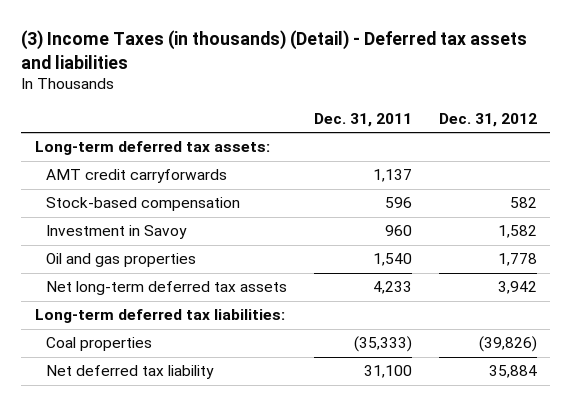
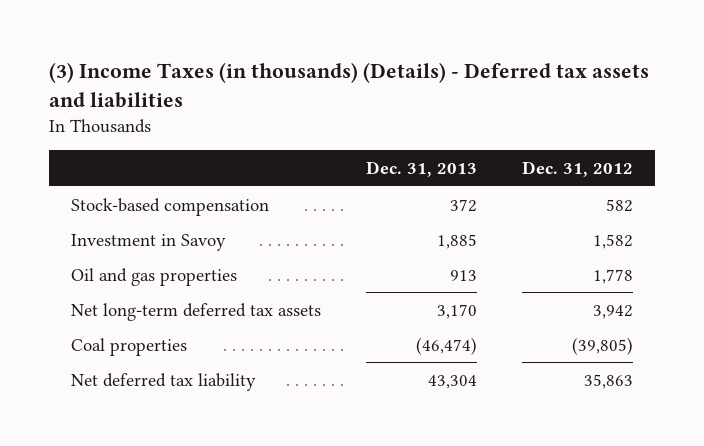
[21,29,528,69] (3) Income Taxes (in thousands) (Detail) - Deferred tax assets and liabilities -> [48,61,649,108] (3) Income Taxes (in thousands) (Details) - Deferred tax assets and liabilities
[313,112,412,127] Dec. 31, 2011 -> none
none -> [366,160,478,177] Dec. 31, 2013
[34,141,270,156] Long-term deferred tax assets: -> none
[46,169,228,184] AMT credit carryforwards -> none
[34,309,285,324] Long-term deferred tax liabilities: -> none
[478,336,537,353] (39,826) -> [571,336,633,355] (39,805)
[488,365,537,379] 35,884 -> [583,373,633,389] 35,863

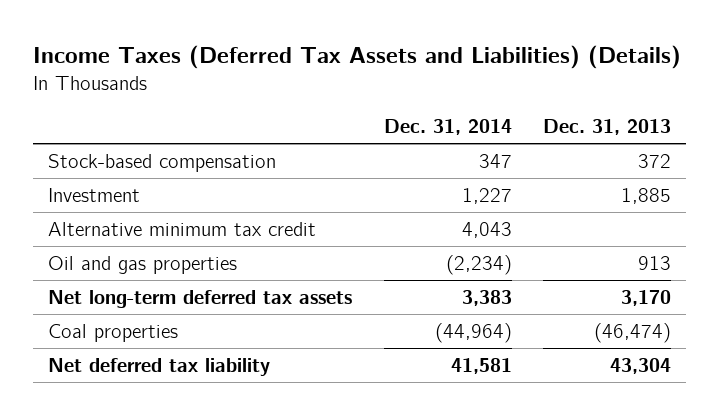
[48,61,649,108] (3) Income Taxes (in thousands) (Details) - Deferred tax assets and liabilities -> [32,45,681,70] Income Taxes (Deferred Tax Assets and Liabilities) (Details)
[521,160,633,177] Dec. 31, 2012 -> none
none -> [383,118,512,135] Dec. 31, 2014
[71,233,227,251] Investment in Savoy -> [48,187,141,202] Investment
none -> [48,221,317,236] Alternative minimum tax credit

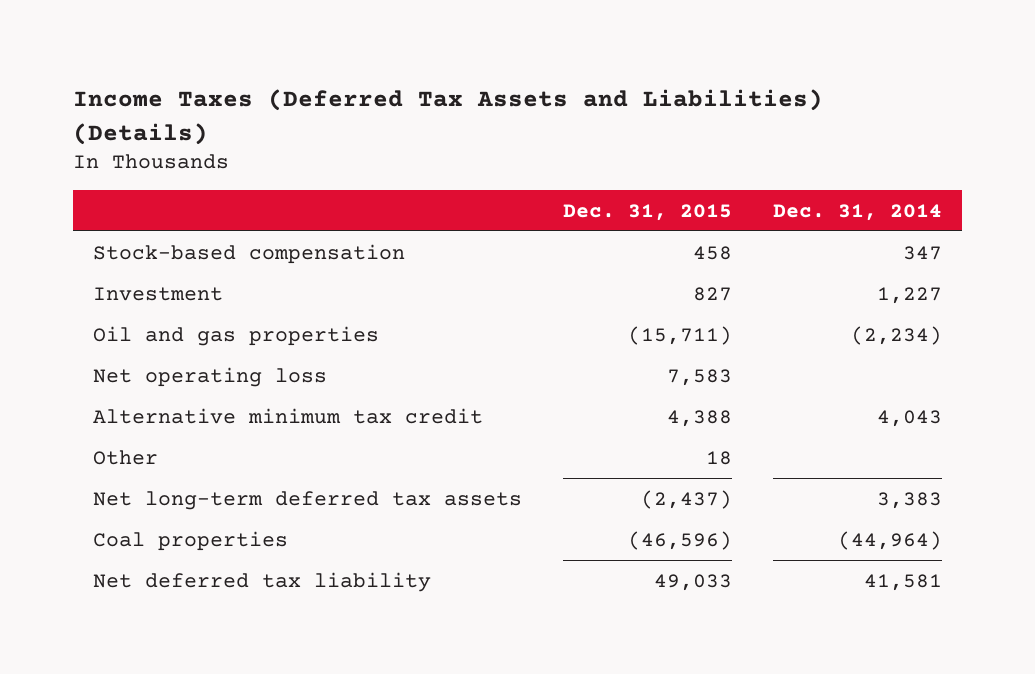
[542,118,671,135] Dec. 31, 2013 -> none
none -> [563,203,733,221] Dec. 31, 2015
none -> [93,366,328,387] Net operating loss
[48,221,317,236] Alternative minimum tax credit -> [93,407,484,424] Alternative minimum tax credit
none -> [93,449,159,465] Other

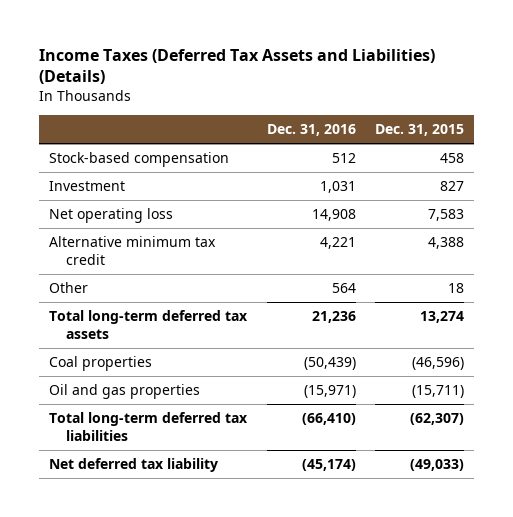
[772,203,942,221] Dec. 31, 2014 -> none
none -> [266,124,356,137] Dec. 31, 2016
[93,490,523,510] Net long-term deferred tax assets -> [49,310,249,339] Total long-term deferred tax assets
[641,489,733,509] (2,437) -> [420,311,465,324] 13,274
[93,325,380,346] Oil and gas properties -> [49,384,201,400] Oil and gas properties
none -> [49,412,249,441] Total long-term deferred tax liabilities
[654,573,733,591] 49,033 -> [410,459,465,472] (49,033)

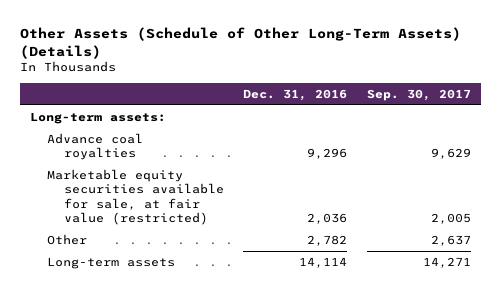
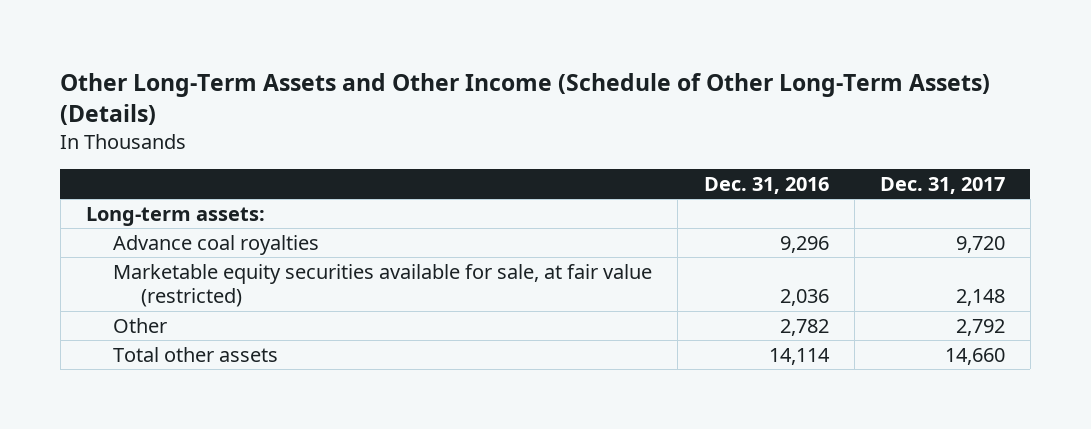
[20,26,462,59] Other Assets (Schedule of Other Long-Term Assets) (Details) -> [60,73,991,126] Other Long-Term Assets and Other Income (Schedule of Other Long-Term Assets) (Details)
[367,88,472,101] Sep. 30, 2017 -> none
none -> [879,176,1005,194] Dec. 31, 2017
[46,257,175,270] Long-term assets -> [113,346,279,362] Total other assets

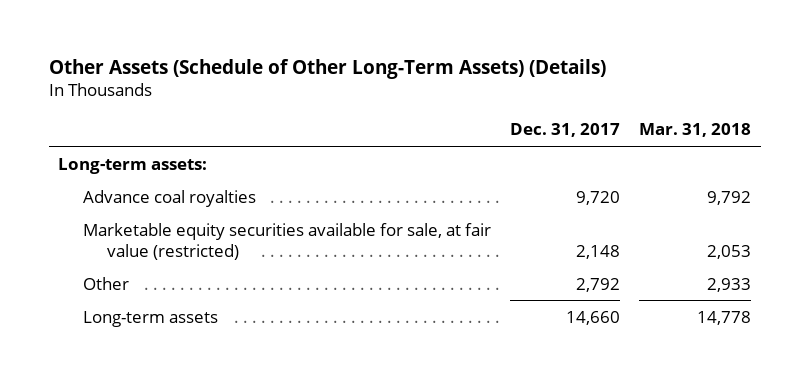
[60,73,991,126] Other Long-Term Assets and Other Income (Schedule of Other Long-Term Assets) (Details) -> [48,59,606,80] Other Assets (Schedule of Other Long-Term Assets) (Details)
[703,176,829,194] Dec. 31, 2016 -> none
none -> [639,123,752,138] Mar. 31, 2018
[113,346,279,362] Total other assets -> [82,310,218,327] Long-term assets

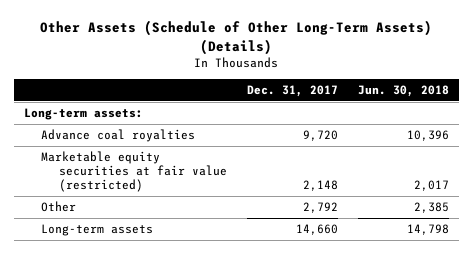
[639,123,752,138] Mar. 31, 2018 -> none
none -> [357,84,449,97] Jun. 30, 2018
[82,222,491,260] Marketable equity securities available for sale, at fair value (restricted) -> [41,151,227,193] Marketable equity securities at fair value (restricted)

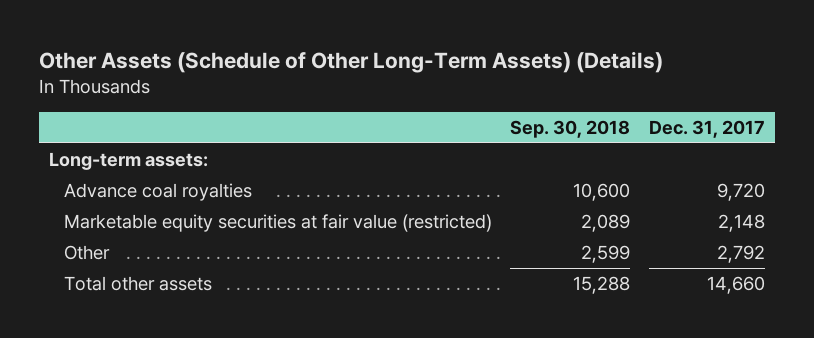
[357,84,449,97] Jun. 30, 2018 -> none
none -> [510,119,631,138] Sep. 30, 2018
[41,224,154,237] Long-term assets -> [63,276,212,292] Total other assets

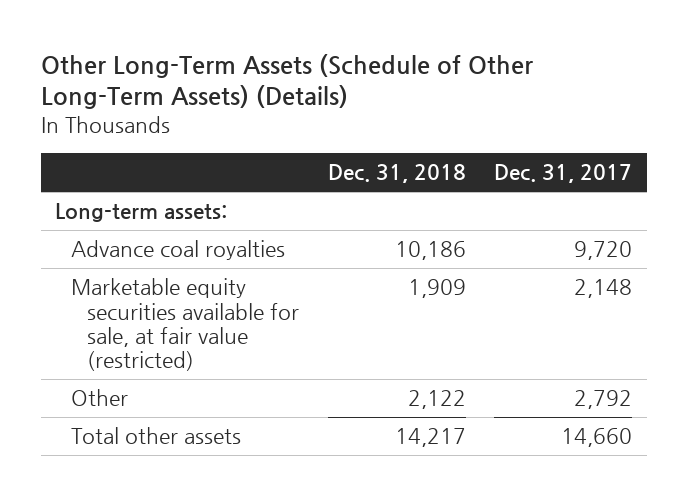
[39,51,664,74] Other Assets (Schedule of Other Long-Term Assets) (Details) -> [40,53,533,110] Other Long-Term Assets (Schedule of Other Long-Term Assets) (Details)
[510,119,631,138] Sep. 30, 2018 -> none
none -> [327,163,466,183] Dec. 31, 2018
[63,214,492,233] Marketable equity securities at fair value (restricted) -> [70,278,299,371] Marketable equity securities available for sale, at fair value (restricted)

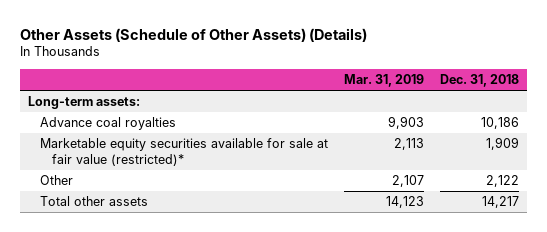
[40,53,533,110] Other Long-Term Assets (Schedule of Other Long-Term Assets) (Details) -> [20,27,368,42] Other Assets (Schedule of Other Assets) (Details)
[494,163,633,183] Dec. 31, 2017 -> none
none -> [343,74,424,88] Mar. 31, 2019
[70,278,299,371] Marketable equity securities available for sale, at fair value (restricted) -> [40,138,329,166] Marketable equity securities available for sale at fair value (restricted)*

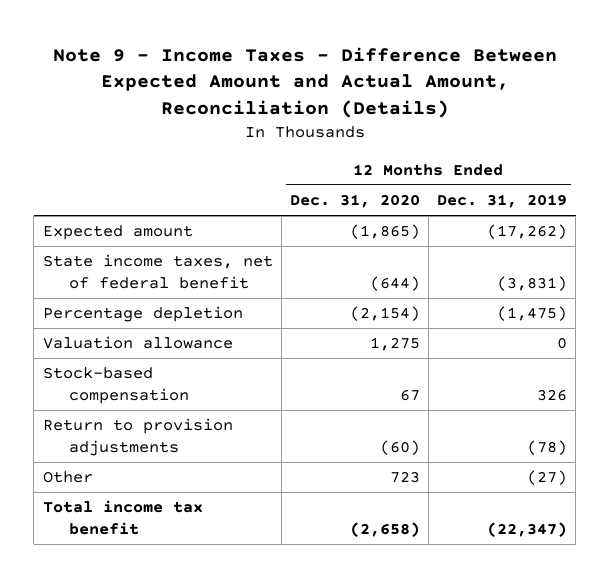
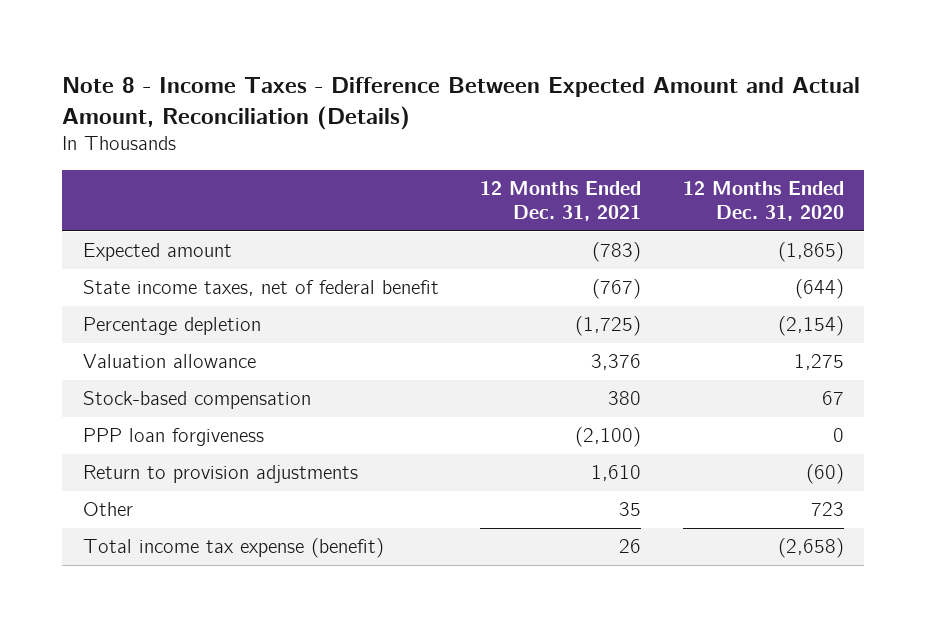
[52,46,557,119] Note 9 - Income Taxes - Difference Between Expected Amount and Actual Amount, Reconciliation (Details) -> [62,77,861,130] Note 8 - Income Taxes - Difference Between Expected Amount and Actual Amount, Reconciliation (Details)
[437,193,568,208] Dec. 31, 2019 -> none
none -> [480,181,642,222] 12 Months Ended Dec. 31, 2021
none -> [83,428,265,447] PPP loan forgiveness
[42,500,203,536] Total income tax benefit -> [83,538,385,559] Total income tax expense (benefit)

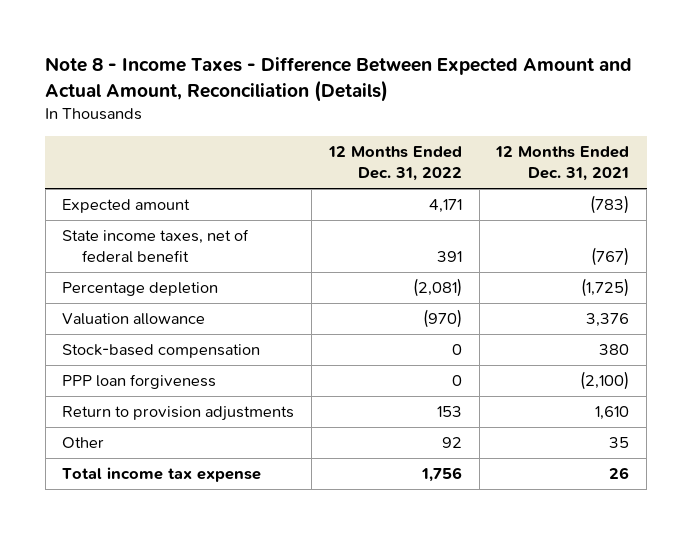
[682,181,844,222] 12 Months Ended Dec. 31, 2020 -> none
none -> [327,146,462,181] 12 Months Ended Dec. 31, 2022
[83,538,385,559] Total income tax expense (benefit) -> [62,467,262,483] Total income tax expense

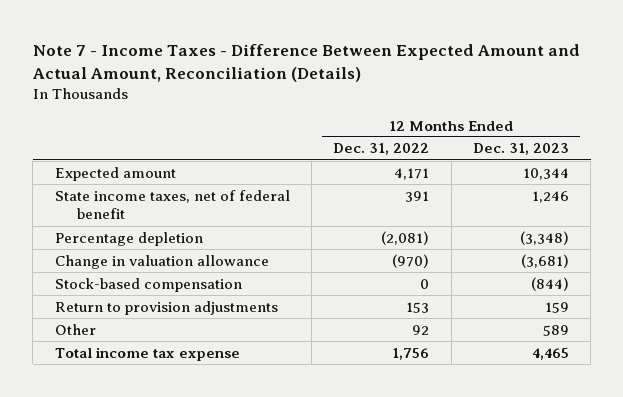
[45,56,633,102] Note 8 - Income Taxes - Difference Between Expected Amount and Actual Amount, Reconciliation (Details) -> [31,43,580,83] Note 7 - Income Taxes - Difference Between Expected Amount and Actual Amount, Reconciliation (Details)
[495,146,630,181] 12 Months Ended Dec. 31, 2021 -> none
none -> [472,143,569,156] Dec. 31, 2023
[62,313,206,326] Valuation allowance -> [54,254,269,269] Change in valuation allowance
[62,374,217,390] PPP loan forgiveness -> none

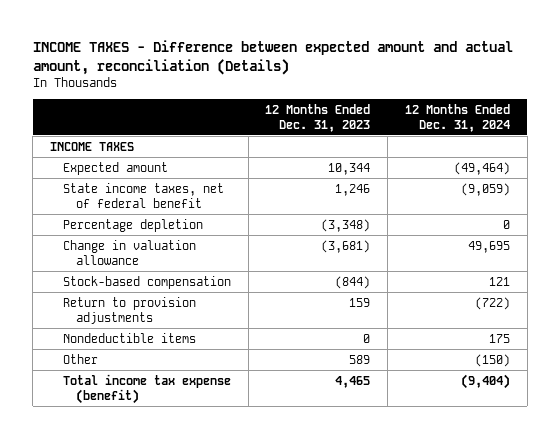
[31,43,580,83] Note 7 - Income Taxes - Difference Between Expected Amount and Actual Amount, Reconciliation (Details) -> [32,39,513,75] INCOME TAXES - Difference between expected amount and actual amount, reconciliation (Details)
[333,143,430,156] Dec. 31, 2022 -> none
none -> [404,103,510,132] 12 Months Ended Dec. 31, 2024
none -> [49,141,134,151] INCOME TAXES
none -> [62,332,196,343] Nondeductible items
[54,346,240,361] Total income tax expense -> [62,373,231,404] Total income tax expense (benefit)

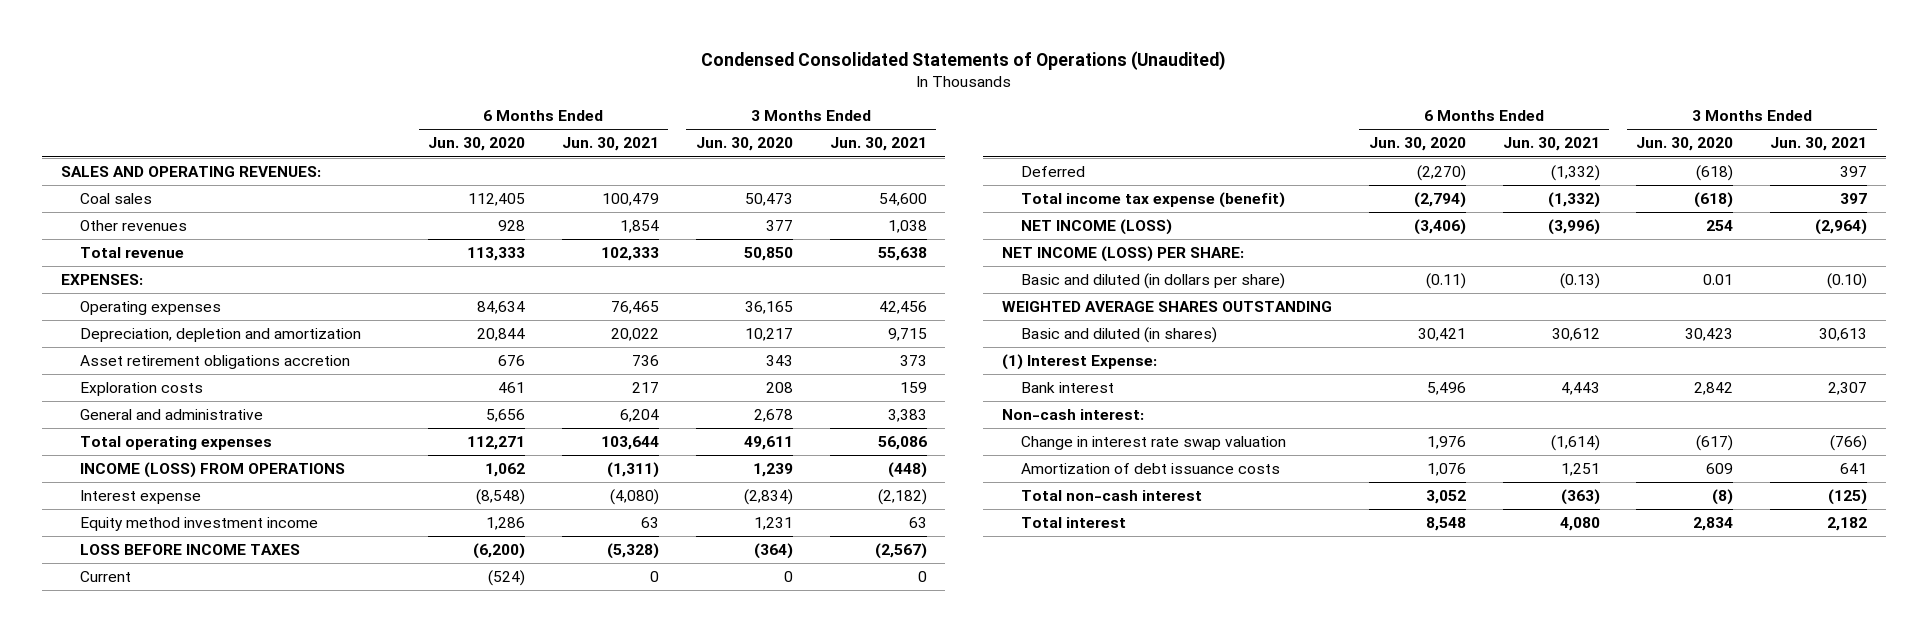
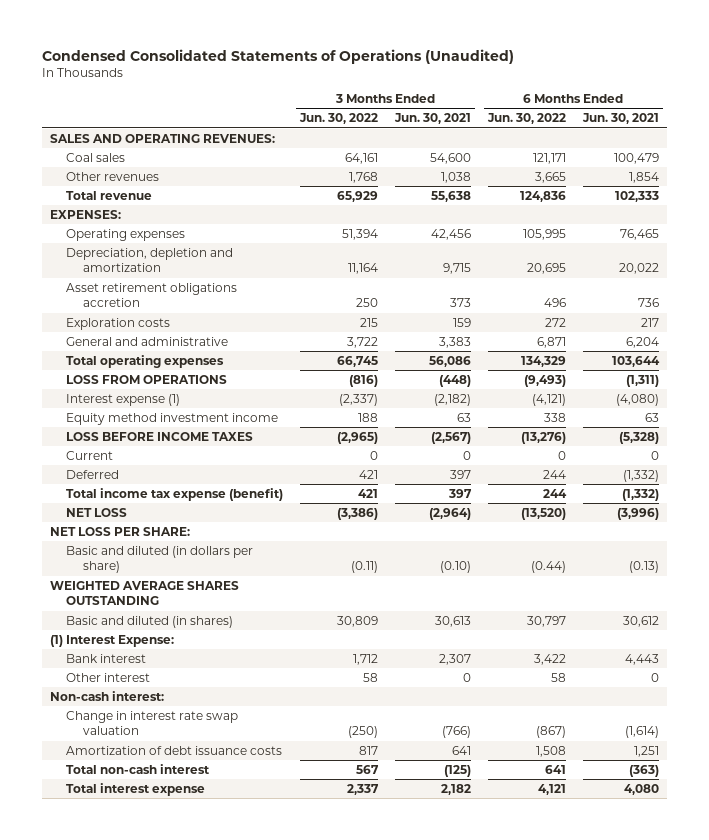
[427,137,525,152] Jun. 30, 2020 -> none
[695,137,793,152] Jun. 30, 2020 -> none
none -> [299,113,379,125] Jun. 30, 2022
none -> [487,113,567,125] Jun. 30, 2022
[79,462,345,479] INCOME (LOSS) FROM OPERATIONS -> [66,374,228,384] LOSS FROM OPERATIONS
[79,490,201,505] Interest expense -> [66,393,181,406] Interest expense (1)
[1020,219,1172,236] NET INCOME (LOSS) -> [66,507,128,517] NET LOSS
[1001,246,1244,263] NET INCOME (LOSS) PER SHARE: -> [50,526,191,536] NET LOSS PER SHARE:
none -> [66,672,151,682] Other interest
[1020,517,1126,529] Total interest -> [66,782,206,796] Total interest expense

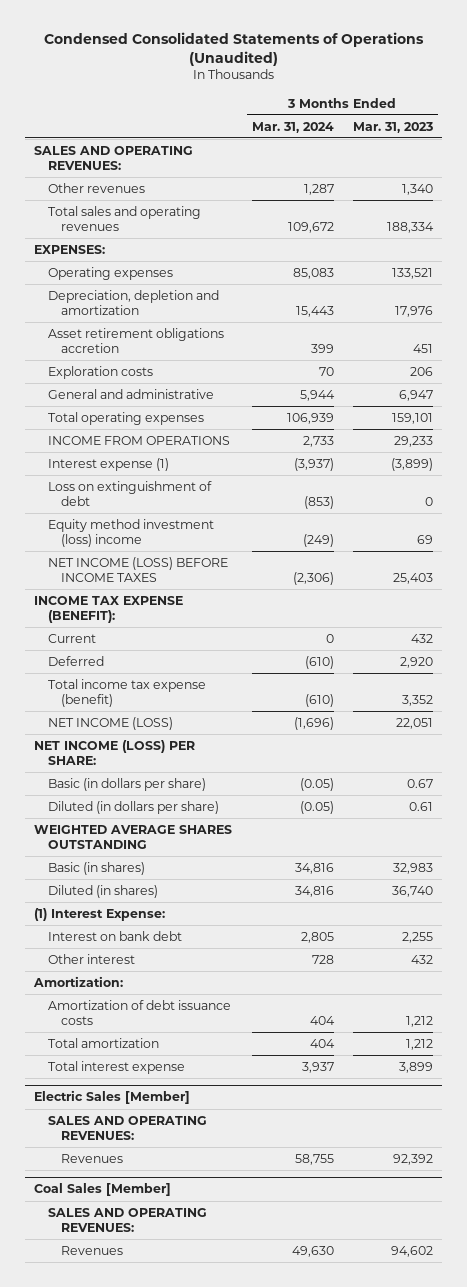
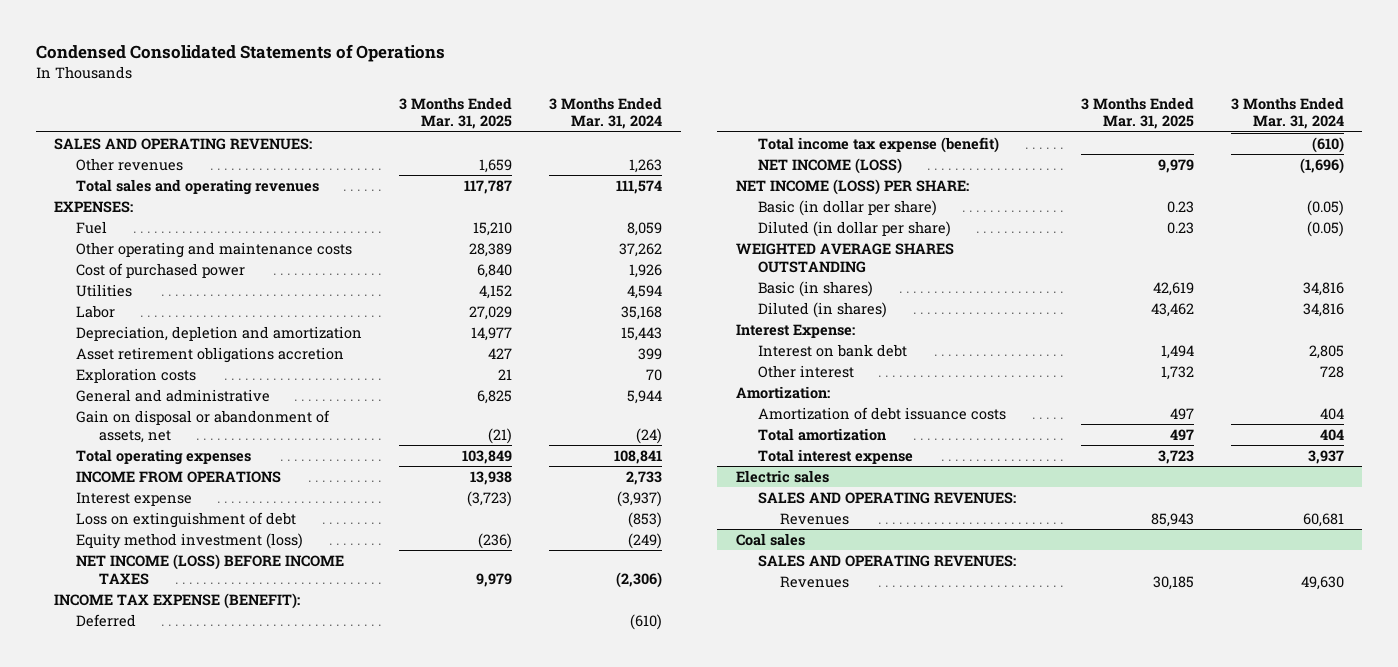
[43,31,424,66] Condensed Consolidated Statements of Operations (Unaudited) -> [35,44,445,63] Condensed Consolidated Statements of Operations
[352,121,433,133] Mar. 31, 2023 -> none
none -> [399,96,513,130] 3 Months Ended Mar. 31, 2025
[303,183,334,195] 1,287 -> [629,158,663,173] 1,263
[287,221,334,233] 109,672 -> [616,179,663,194] 111,574
[47,266,173,280] Operating expenses -> none
none -> [76,220,108,234] Fuel
none -> [76,241,353,258] Other operating and maintenance costs
none -> [76,262,246,278] Cost of purchased power
none -> [76,283,133,297] Utilities
none -> [76,304,116,318] Labor
none -> [76,409,331,443] Gain on disposal or abandonment of assets, net
[286,412,334,424] 106,939 -> [614,449,663,464] 108,841
[47,457,169,471] Interest expense (1) -> [76,491,193,506] Interest expense
[47,518,214,547] Equity method investment (loss) income -> [76,532,304,549] Equity method investment (loss)
[47,633,96,643] Current -> none
[47,777,206,791] Basic (in dollars per share) -> [758,199,938,216] Basic (in dollar per share)
[47,800,219,814] Diluted (in dollars per share) -> [758,220,952,237] Diluted (in dollar per share)
[34,907,166,921] (1) Interest Expense: -> [735,323,855,338] Interest Expense:
[34,1090,191,1105] Electric Sales [Member] -> [735,469,829,483] Electric sales
[294,1153,334,1165] 58,755 -> [1302,512,1344,527] 60,681
[34,1183,172,1197] Coal Sales [Member] -> [735,532,805,546] Coal sales

